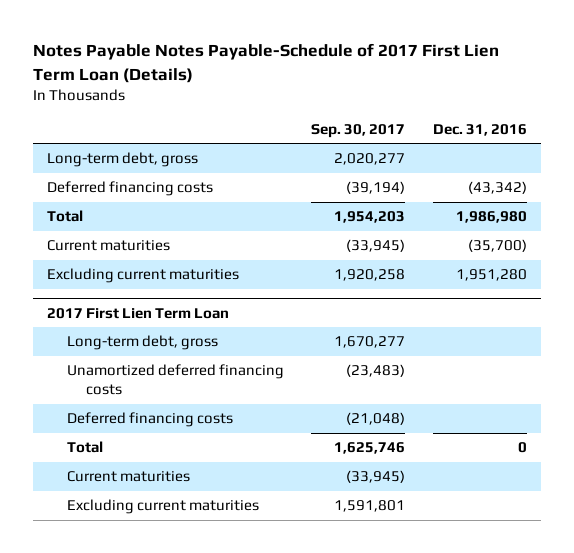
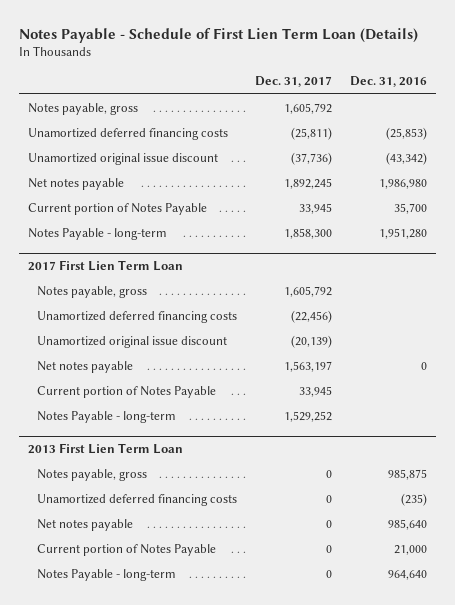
[33,43,500,83] Notes Payable Notes Payable-Schedule of 2017 First Lien Term Loan (Details) -> [18,27,418,43] Notes Payable - Schedule of First Lien Term Loan (Details)
[311,123,406,138] Sep. 30, 2017 -> none
none -> [255,76,333,88] Dec. 31, 2017
[47,240,171,252] Current maturities -> none
[47,152,199,168] Long-term debt, gross -> [27,102,138,115] Notes payable, gross
none -> [27,127,228,140] Unamortized deferred financing costs
[47,181,214,197] Deferred financing costs -> [27,152,218,165] Unamortized original issue discount
[47,210,84,223] Total -> [27,177,124,190] Net notes payable
none -> [27,202,207,215] Current portion of Notes Payable
[47,268,240,284] Excluding current maturities -> [27,227,166,240] Notes Payable - long-term
[66,335,218,351] Long-term debt, gross -> [37,285,148,298] Notes payable, gross
[66,412,233,428] Deferred financing costs -> [37,335,228,348] Unamortized original issue discount
[66,441,103,454] Total -> [37,360,134,373] Net notes payable
[66,471,190,483] Current maturities -> [37,385,217,398] Current portion of Notes Payable
[66,499,259,515] Excluding current maturities -> [37,410,176,423] Notes Payable - long-term
none -> [27,442,183,454] 2013 First Lien Term Loan
none -> [37,468,148,481] Notes payable, gross
none -> [37,493,238,506] Unamortized deferred financing costs
none -> [37,518,134,531] Net notes payable
none -> [37,543,217,556] Current portion of Notes Payable
none -> [37,568,176,581] Notes Payable - long-term

